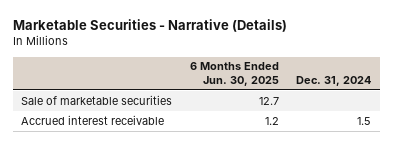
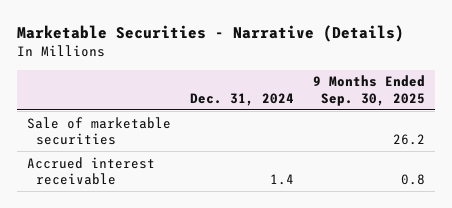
[189,62,279,87] 6 Months Ended Jun. 30, 2025 -> none
none -> [313,75,426,106] 9 Months Ended Sep. 30, 2025
[357,116,372,125] 1.5 -> [269,174,294,186] 1.4

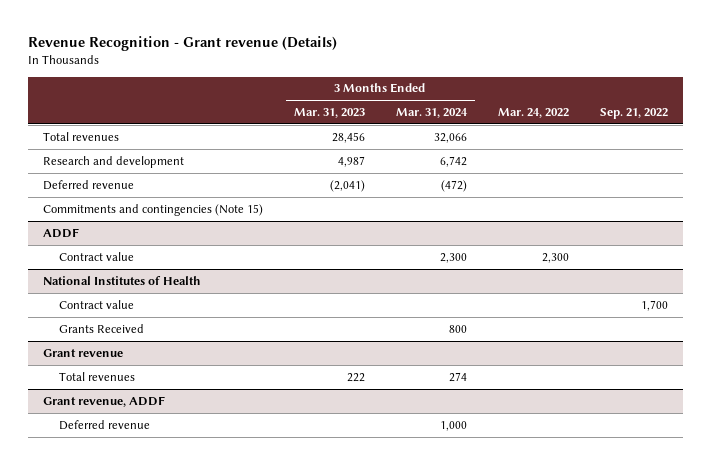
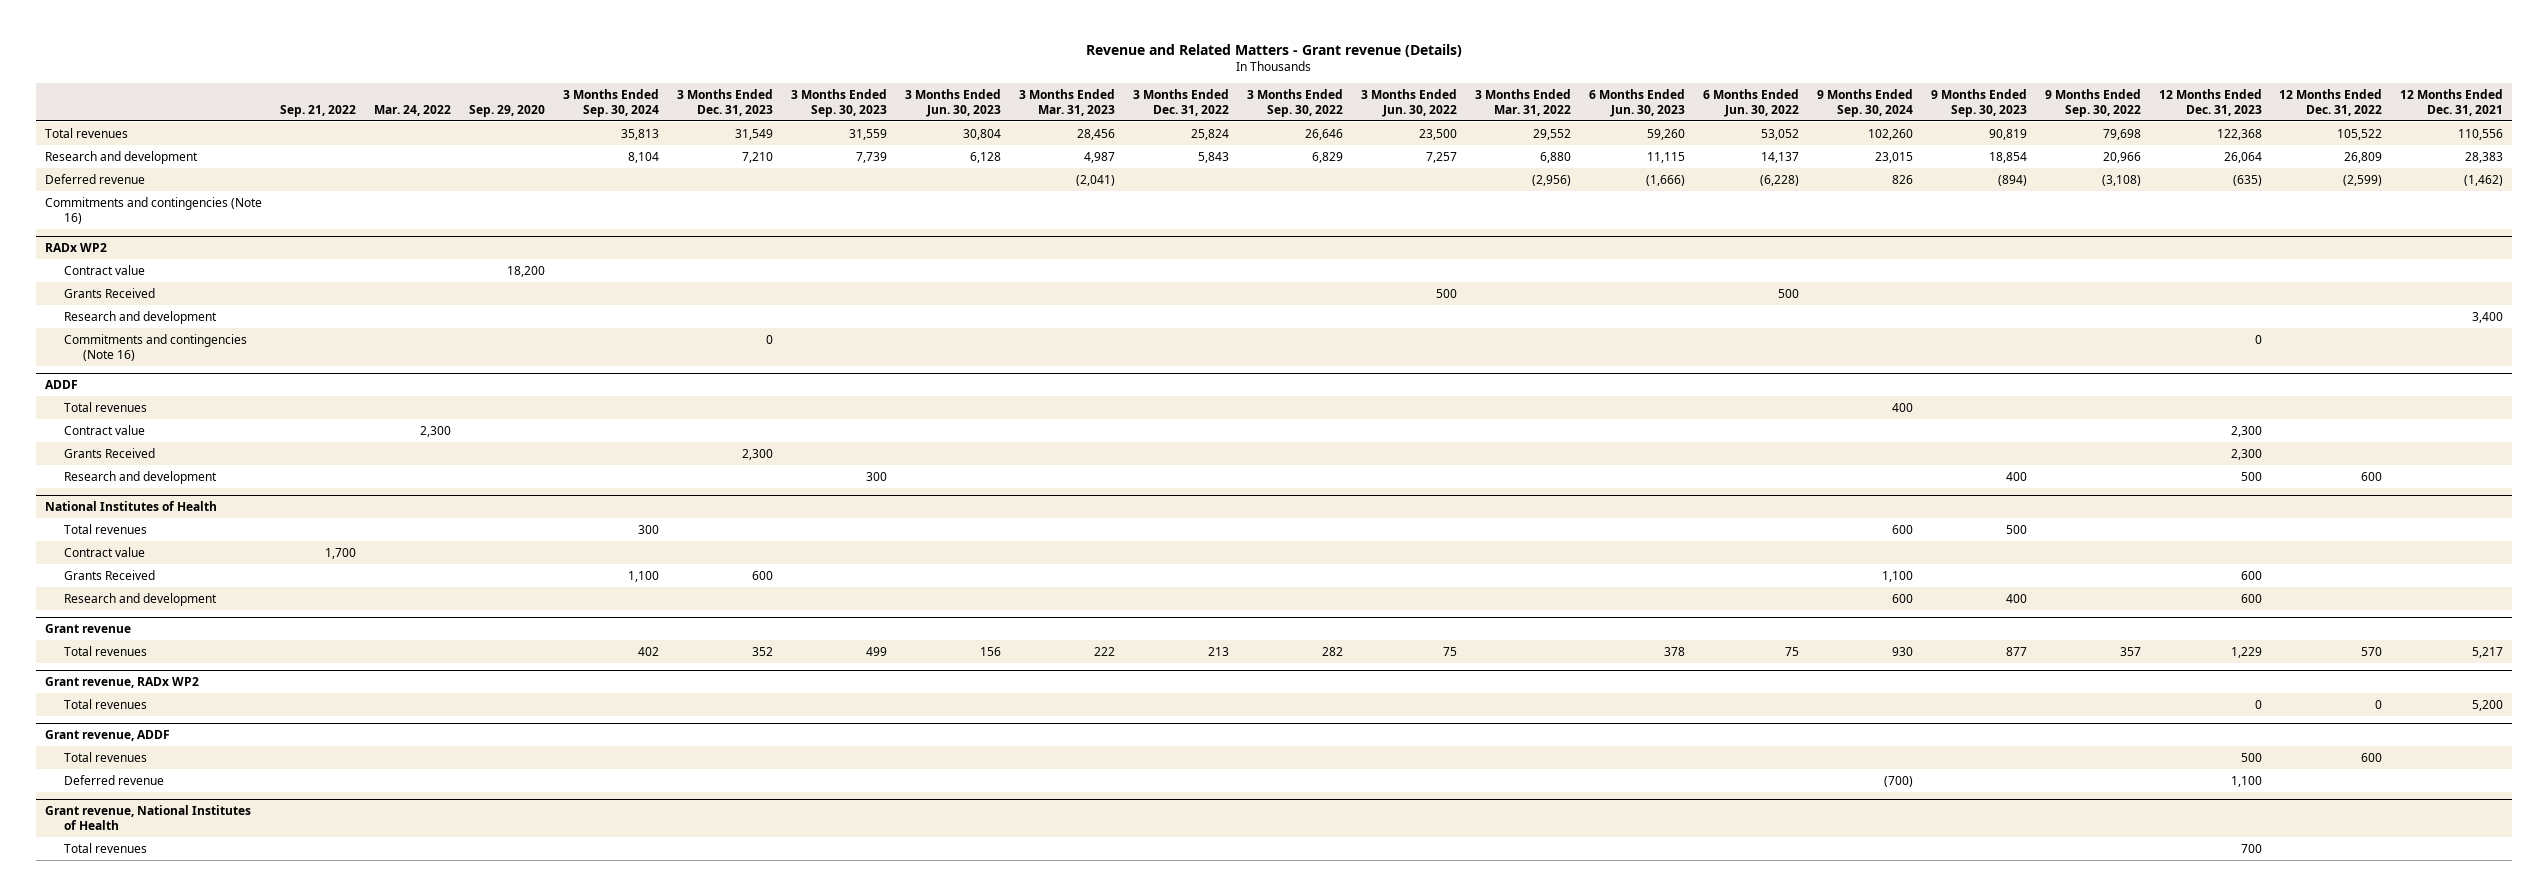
[27,36,337,52] Revenue Recognition - Grant revenue (Details) -> [1086,43,1463,57] Revenue and Related Matters - Grant revenue (Details)
[395,108,468,119] Mar. 31, 2024 -> none
none -> [468,104,545,117] Sep. 29, 2020
none -> [562,88,659,117] 3 Months Ended Sep. 30, 2024
none -> [676,88,773,116] 3 Months Ended Dec. 31, 2023
none -> [790,88,887,117] 3 Months Ended Sep. 30, 2023
none -> [904,88,1001,117] 3 Months Ended Jun. 30, 2023
none -> [1132,88,1229,116] 3 Months Ended Dec. 31, 2022
none -> [1246,88,1343,117] 3 Months Ended Sep. 30, 2022
none -> [1360,88,1457,117] 3 Months Ended Jun. 30, 2022
none -> [1474,88,1571,116] 3 Months Ended Mar. 31, 2022
none -> [1588,88,1685,117] 6 Months Ended Jun. 30, 2023
none -> [1702,88,1799,117] 6 Months Ended Jun. 30, 2022
none -> [1816,88,1913,117] 9 Months Ended Sep. 30, 2024
none -> [1930,88,2027,117] 9 Months Ended Sep. 30, 2023
none -> [2044,88,2141,117] 9 Months Ended Sep. 30, 2022
none -> [2158,88,2262,116] 12 Months Ended Dec. 31, 2023
none -> [2279,88,2383,116] 12 Months Ended Dec. 31, 2022
none -> [2400,88,2504,116] 12 Months Ended Dec. 31, 2021
[43,203,264,216] Commitments and contingencies (Note 15) -> [44,196,262,224] Commitments and contingencies (Note 16)
none -> [44,243,107,253] RADx WP2
none -> [63,264,145,275] Contract value
none -> [63,287,155,298] Grants Received
none -> [63,310,217,324] Research and development
none -> [63,333,247,361] Commitments and contingencies (Note 16)
none -> [63,401,147,412] Total revenues
none -> [63,447,155,458] Grants Received
none -> [63,470,217,484] Research and development
none -> [63,523,147,534] Total revenues
none -> [63,592,217,606] Research and development
none -> [44,677,199,689] Grant revenue, RADx WP2
none -> [63,698,147,709] Total revenues
none -> [63,751,147,762] Total revenues
none -> [44,805,251,830] Grant revenue, National Institutes of Health
none -> [63,842,147,853] Total revenues

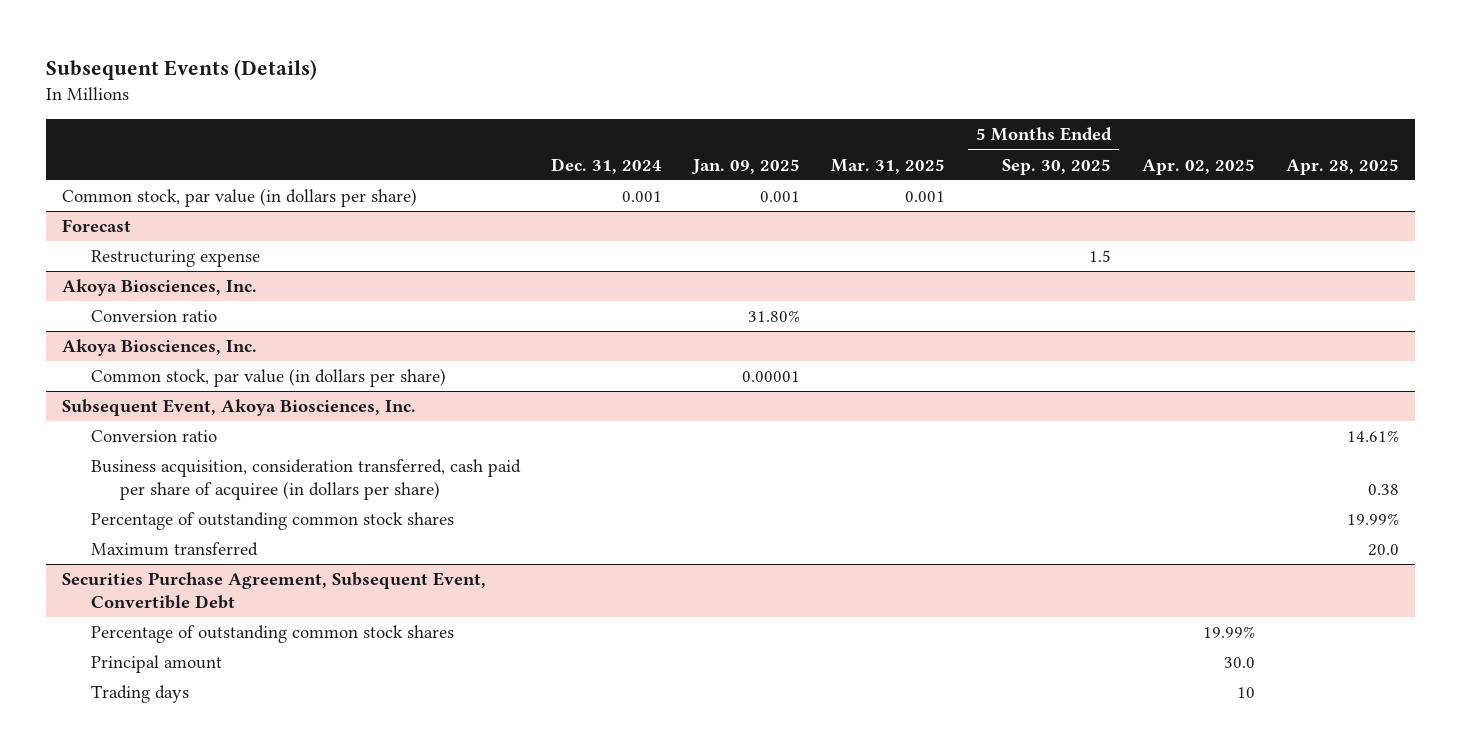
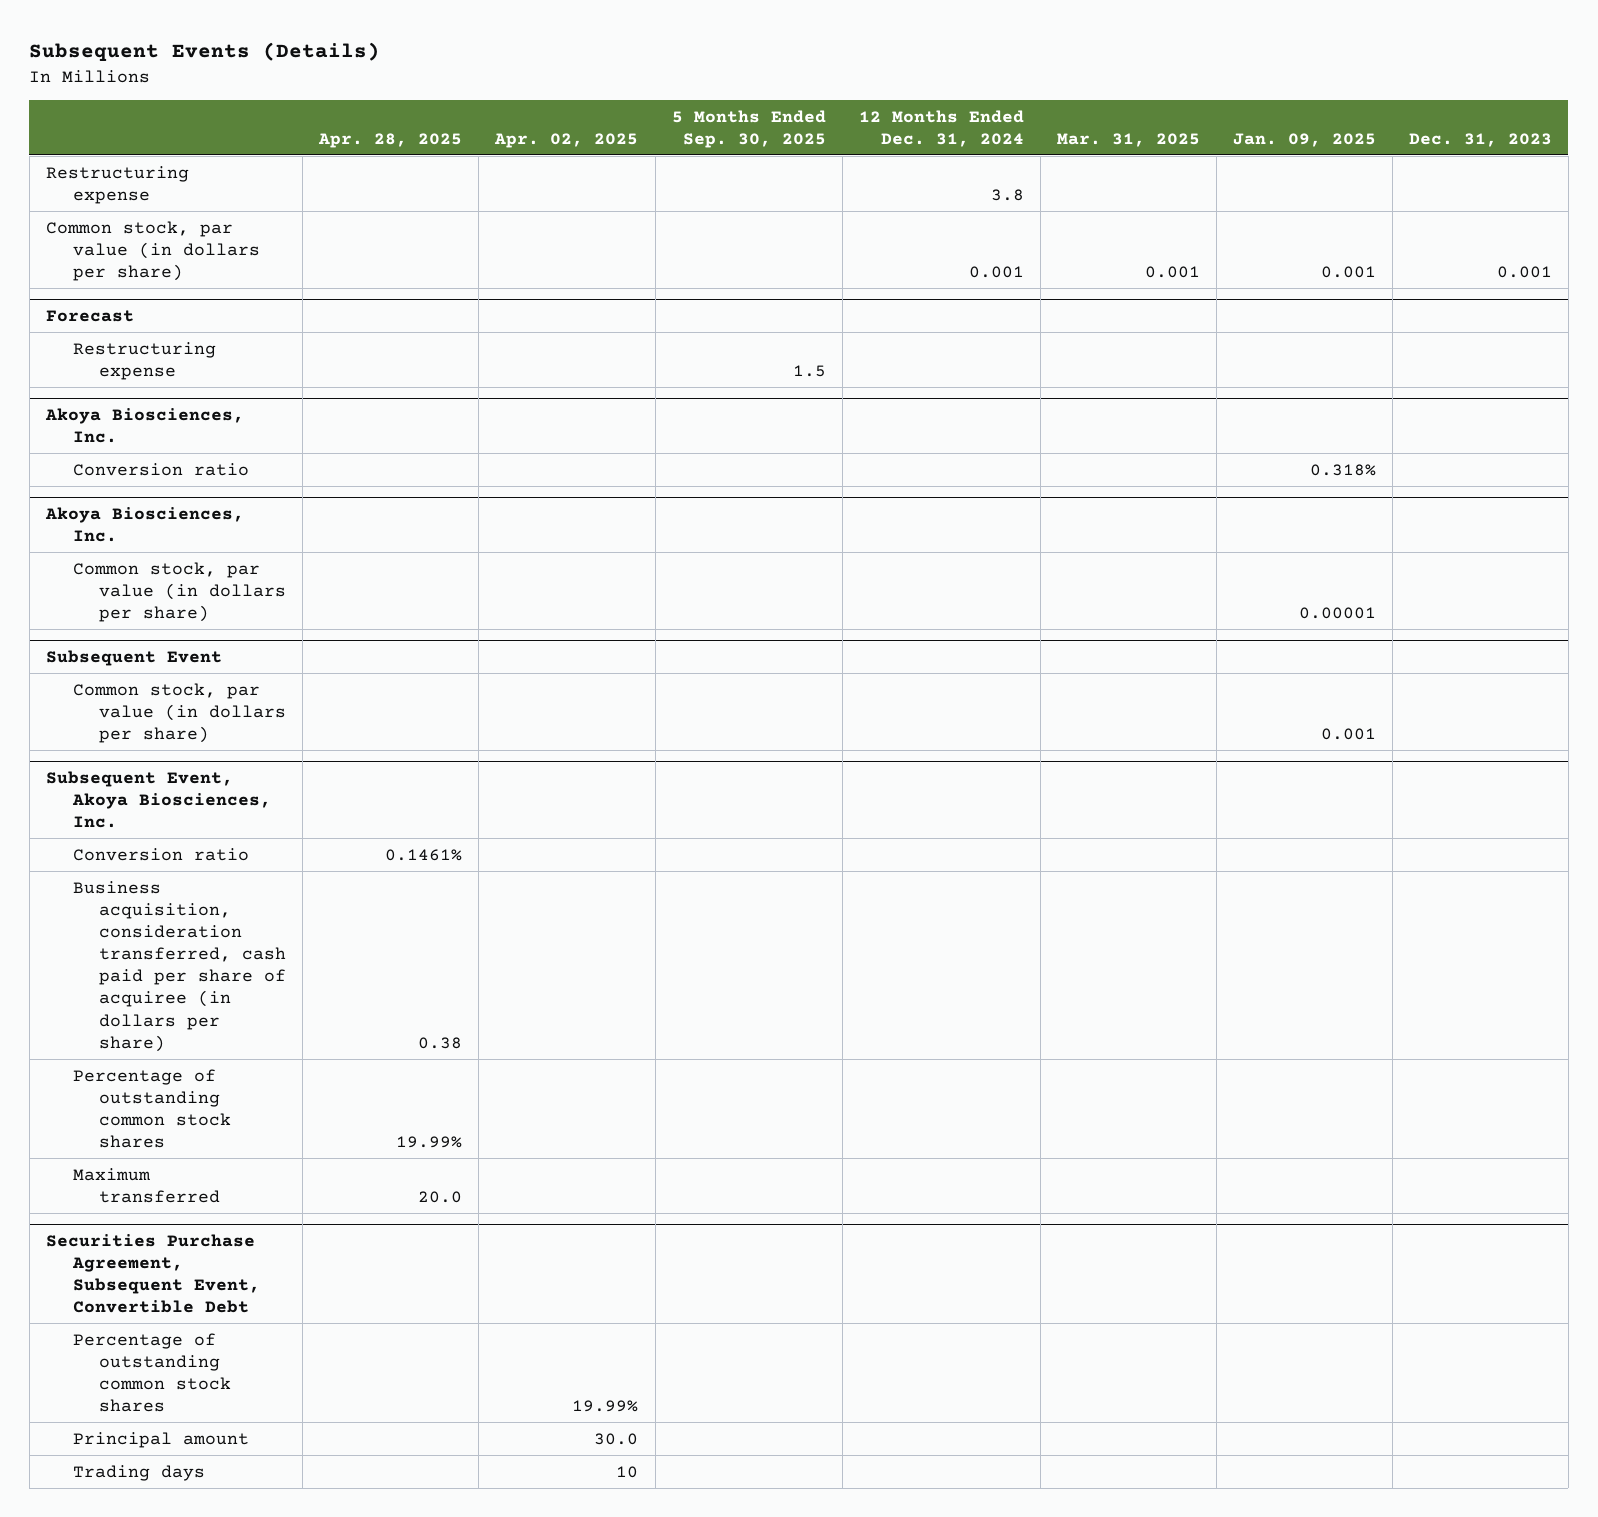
[550,157,662,174] Dec. 31, 2024 -> none
none -> [858,109,1024,147] 12 Months Ended Dec. 31, 2024
none -> [1408,132,1552,147] Dec. 31, 2023
none -> [45,165,189,204] Restructuring expense
[747,310,800,323] 31.80% -> [1309,463,1376,476] 0.318%
none -> [45,649,222,666] Subsequent Event
none -> [72,682,287,743] Common stock, par value (in dollars per share)
[1347,430,1400,443] 14.61% -> [385,848,463,861] 0.1461%

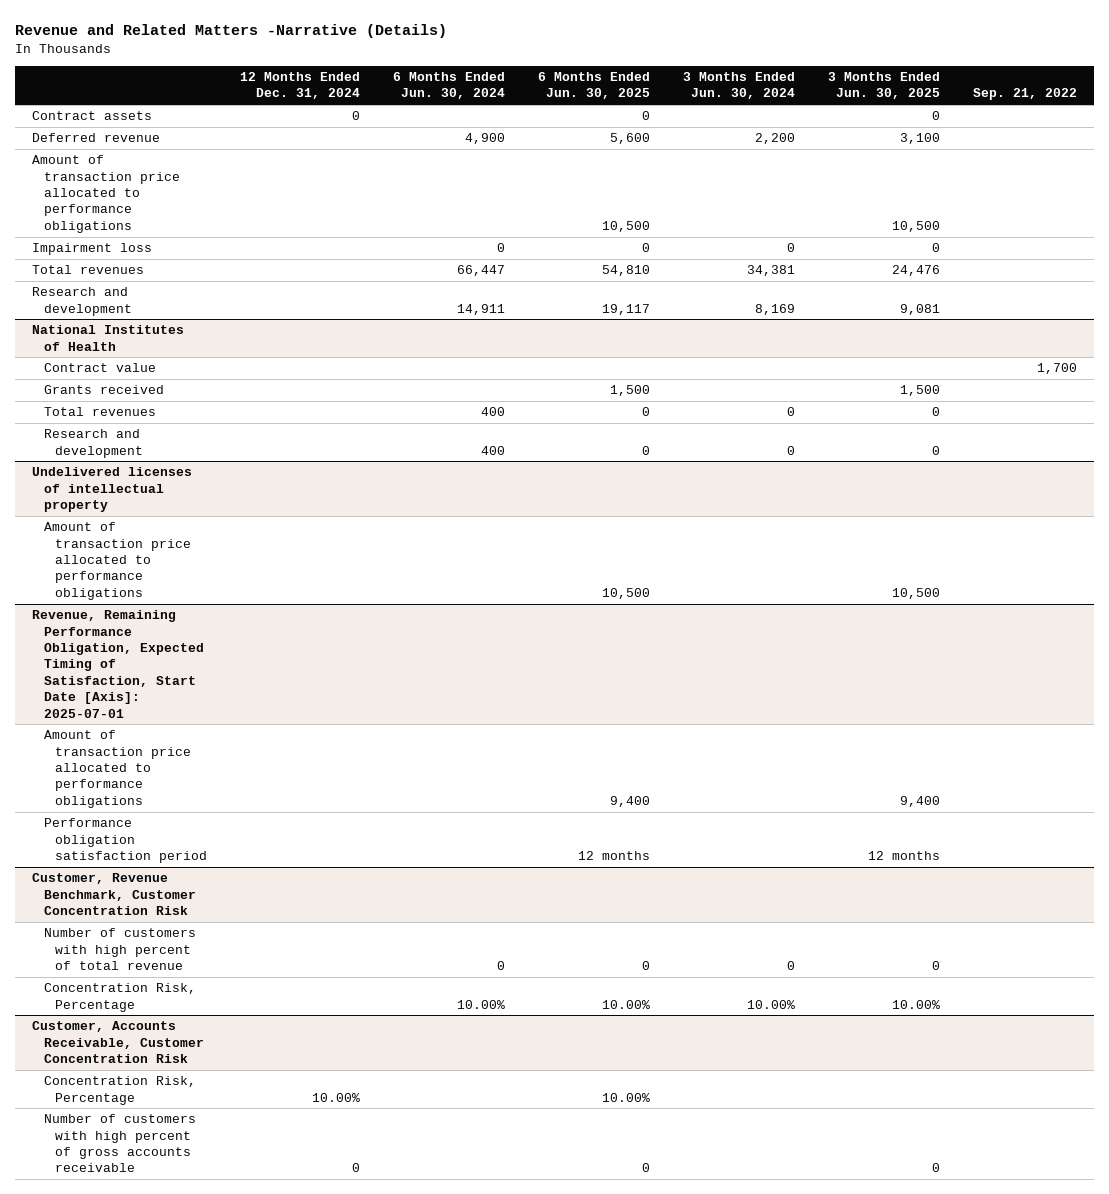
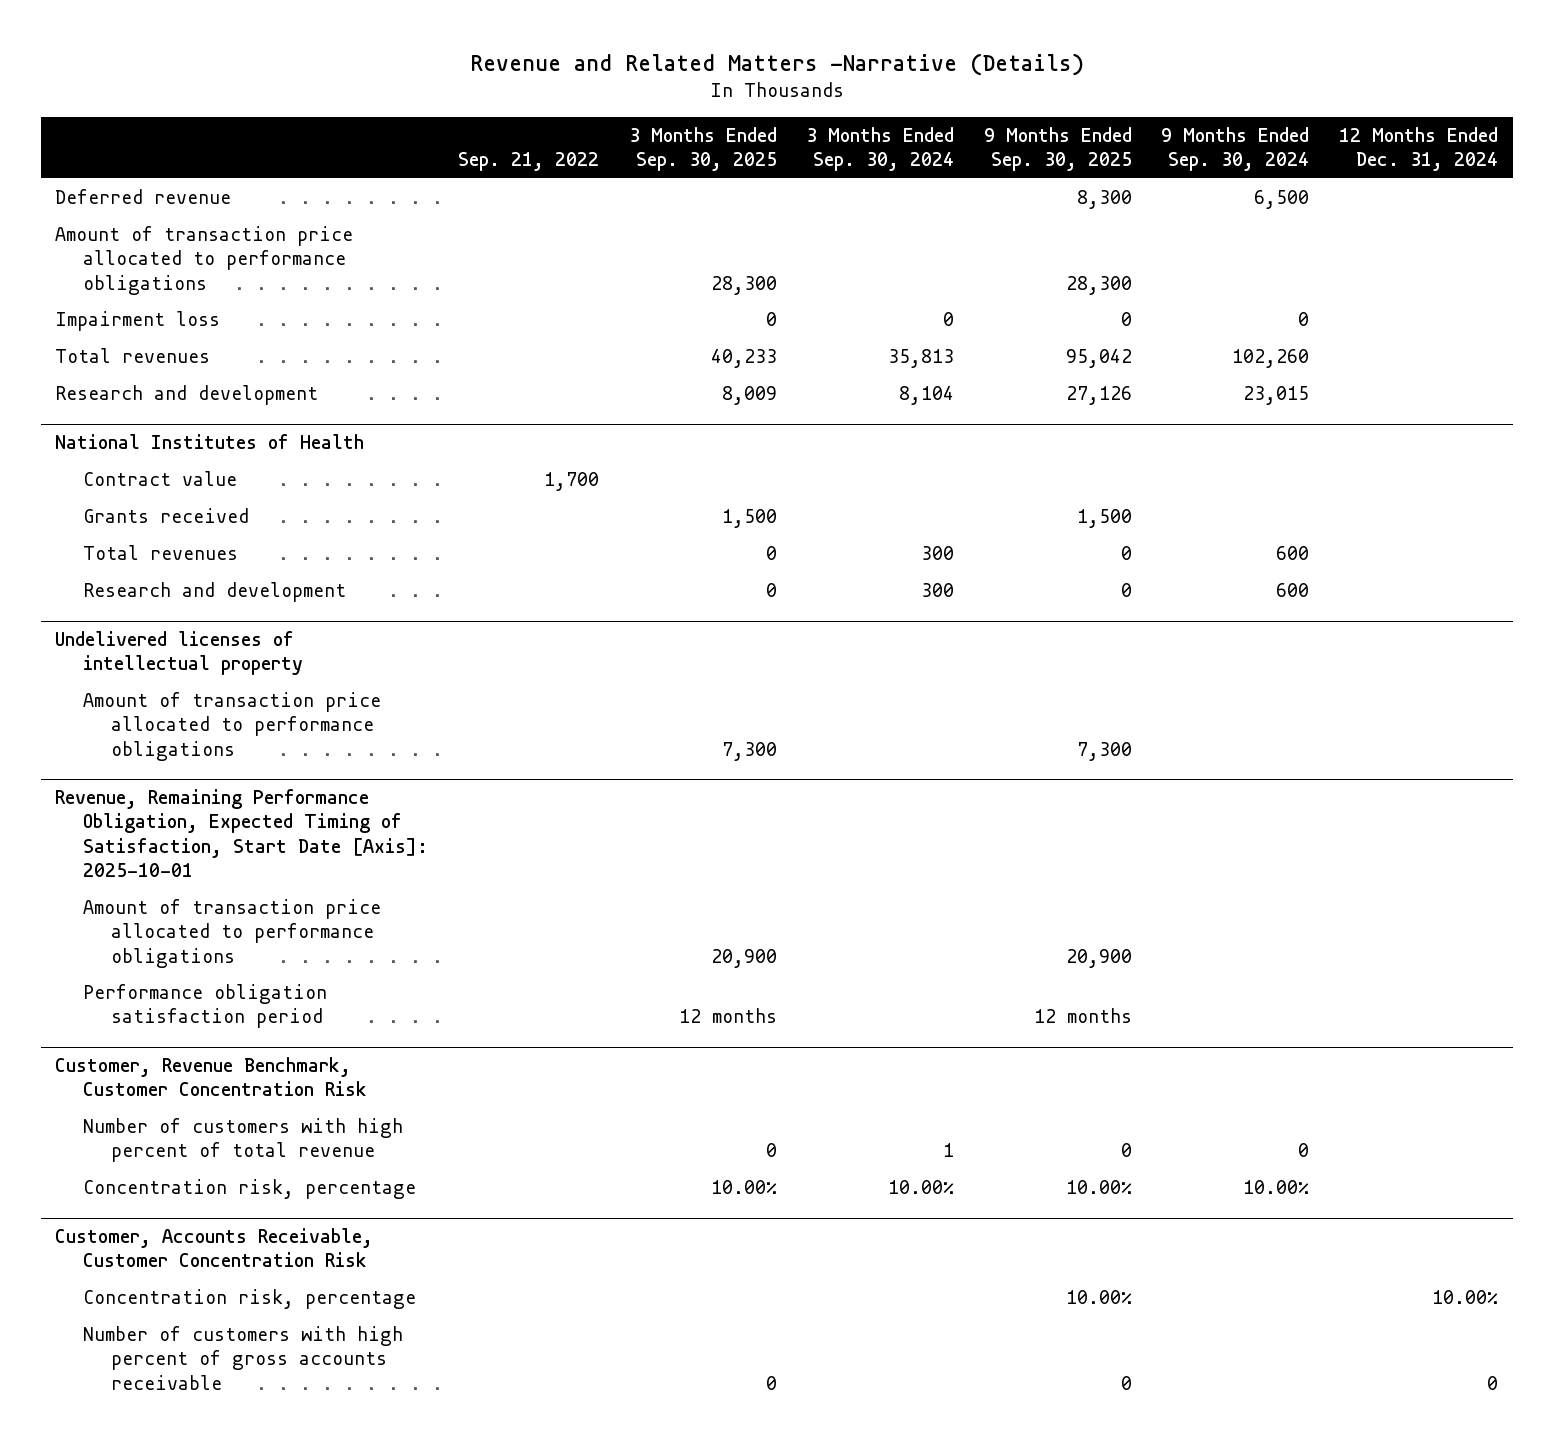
[393,72,506,100] 6 Months Ended Jun. 30, 2024 -> none
[538,72,651,100] 6 Months Ended Jun. 30, 2025 -> none
[683,72,796,100] 3 Months Ended Jun. 30, 2024 -> none
[828,72,941,100] 3 Months Ended Jun. 30, 2025 -> none
none -> [628,127,777,172] 3 Months Ended Sep. 30, 2025
none -> [806,127,955,172] 3 Months Ended Sep. 30, 2024
none -> [983,127,1132,172] 9 Months Ended Sep. 30, 2025
none -> [1161,127,1310,172] 9 Months Ended Sep. 30, 2024
[31,111,152,121] Contract assets -> none
[31,610,204,718] Revenue, Remaining Performance Obligation, Expected Timing of Satisfaction, Start Date [Axis]: 2025-07-01 -> none
[43,730,192,808] Amount of transaction price allocated to performance obligations -> none
[43,818,208,864] Performance obligation satisfaction period -> none
none -> [55,789,429,877] Revenue, Remaining Performance Obligation, Expected Timing of Satisfaction, Start Date [Axis]: 2025-10-01
none -> [83,899,382,968] Amount of transaction price allocated to performance obligations
none -> [83,984,328,1029] Performance obligation satisfaction period
[43,983,196,1012] Concentration Risk, Percentage -> [83,1179,417,1200] Concentration risk, percentage
[43,1076,196,1105] Concentration Risk, Percentage -> [83,1289,417,1310] Concentration risk, percentage

